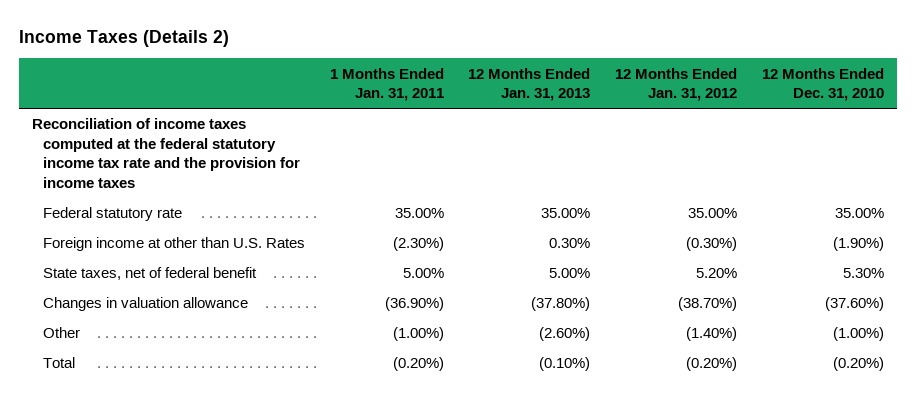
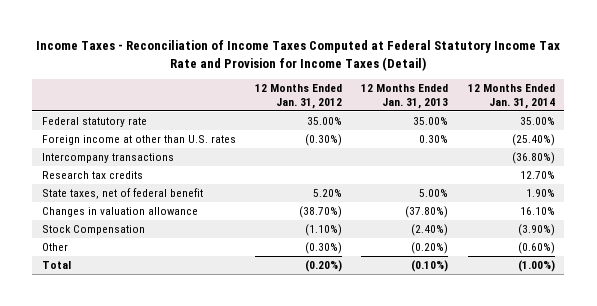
[19,30,230,48] Income Taxes (Details 2) -> [36,40,561,71] Income Taxes - Reconciliation of Income Taxes Computed at Federal Statutory Income Tax Rate and Provision for Income Taxes (Detail)
[329,67,444,102] 1 Months Ended Jan. 31, 2011 -> none
[762,67,885,102] 12 Months Ended Dec. 31, 2010 -> none
none -> [467,84,555,109] 12 Months Ended Jan. 31, 2014
[31,118,300,188] Reconciliation of income taxes computed at the federal statutory income tax rate and the provision for income taxes -> none
[42,237,305,252] Foreign income at other than U.S. Rates -> [41,135,236,146] Foreign income at other than U.S. rates
none -> [41,153,174,164] Intercompany transactions
none -> [41,171,143,180] Research tax credits
none -> [41,225,145,236] Stock Compensation
[539,327,591,342] (2.60%) -> [411,242,449,255] (0.20%)
[686,327,738,342] (1.40%) -> [305,242,343,255] (0.30%)

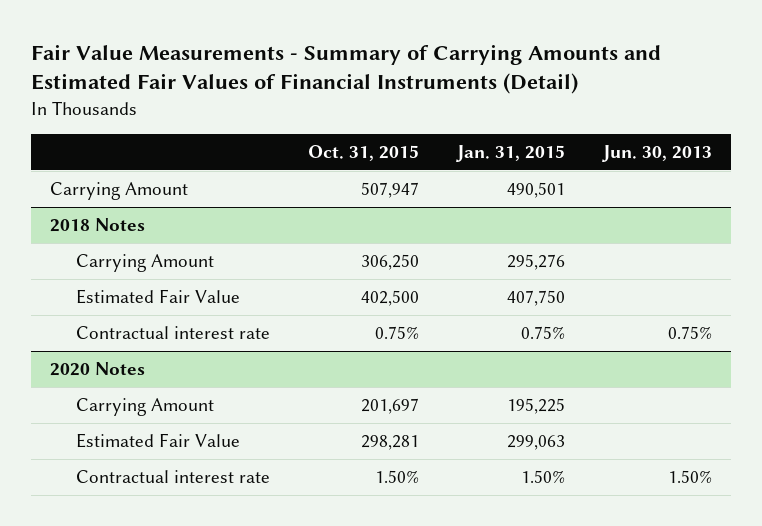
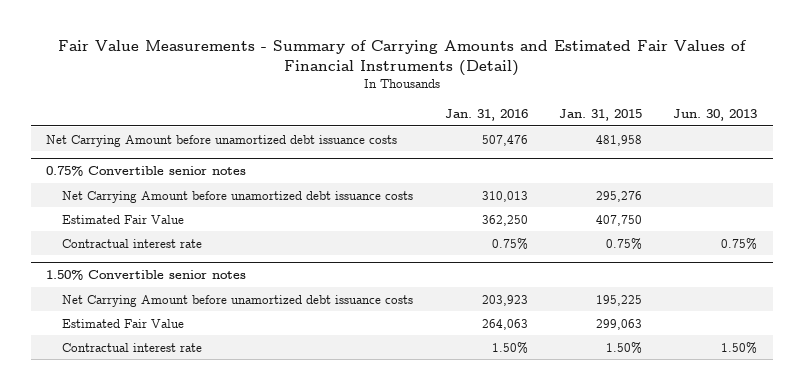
[307,145,419,162] Oct. 31, 2015 -> none
none -> [444,108,528,121] Jan. 31, 2016
[49,182,188,201] Carrying Amount -> [46,134,398,147] Net Carrying Amount before unamortized debt issuance costs
[506,182,565,199] 490,501 -> [595,134,642,146] 481,958
[49,218,145,233] 2018 Notes -> [46,166,247,177] 0.75% Convertible senior notes
[75,254,214,273] Carrying Amount -> [62,190,414,203] Net Carrying Amount before unamortized debt issuance costs
[49,362,145,377] 2020 Notes -> [46,270,247,281] 1.50% Convertible senior notes
[75,398,214,417] Carrying Amount -> [62,294,414,307] Net Carrying Amount before unamortized debt issuance costs

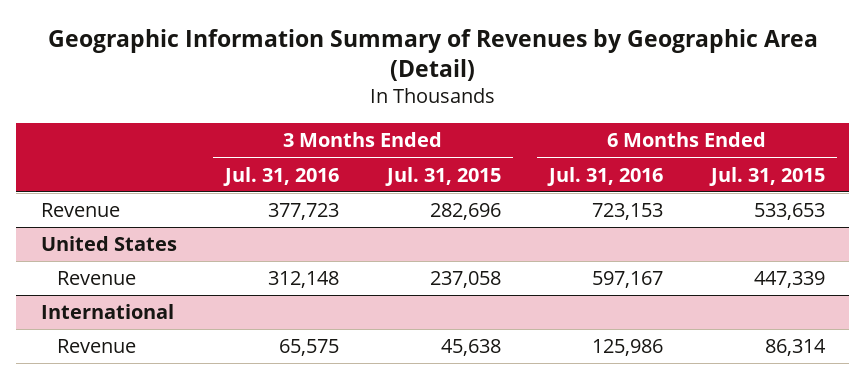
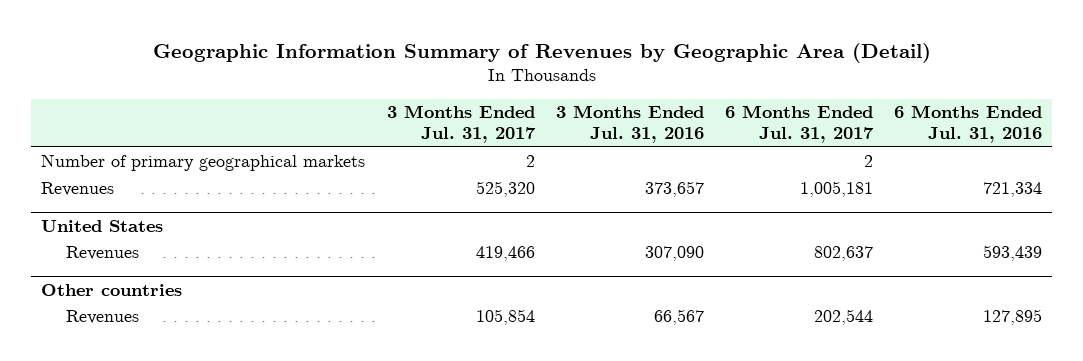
[384,166,501,186] Jul. 31, 2015 -> none
[709,166,826,186] Jul. 31, 2015 -> none
none -> [386,105,536,144] 3 Months Ended Jul. 31, 2017
none -> [724,105,874,144] 6 Months Ended Jul. 31, 2017
[40,203,120,218] Revenue -> none
none -> [41,154,366,172] Number of primary geographical markets
none -> [41,182,115,197] Revenues
[57,271,137,286] Revenue -> none
[57,339,137,354] Revenue -> none
none -> [66,246,140,261] Revenues
[40,304,174,320] International -> [41,283,183,296] Other countries
none -> [66,310,140,325] Revenues

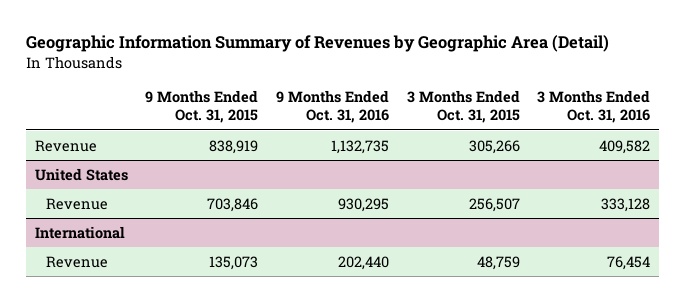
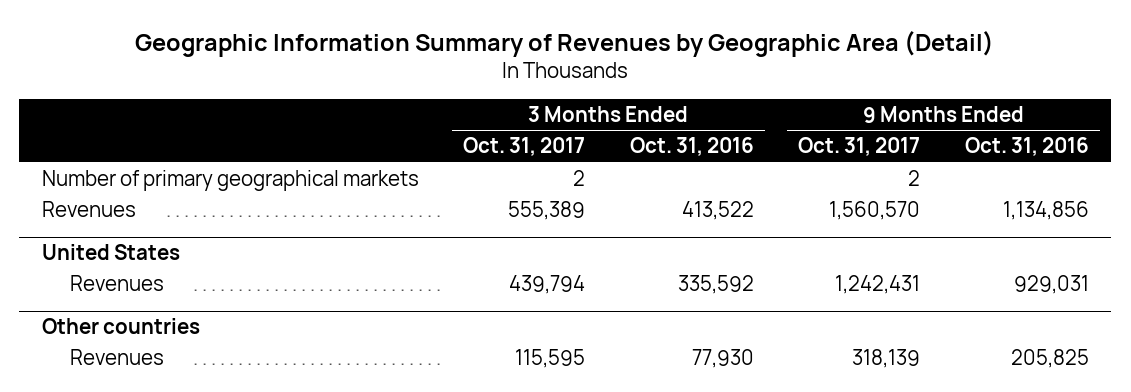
[145,89,259,124] 9 Months Ended Oct. 31, 2015 -> none
[406,89,520,124] 3 Months Ended Oct. 31, 2015 -> none
none -> [463,137,586,157] Oct. 31, 2017
none -> [798,137,921,157] Oct. 31, 2017
[34,139,97,152] Revenue -> none
none -> [41,170,419,192] Number of primary geographical markets
none -> [41,201,136,218] Revenues
[45,197,108,210] Revenue -> none
[45,255,108,268] Revenue -> none
none -> [69,275,164,292] Revenues
[34,225,125,239] International -> [41,318,200,335] Other countries
none -> [69,349,164,366] Revenues

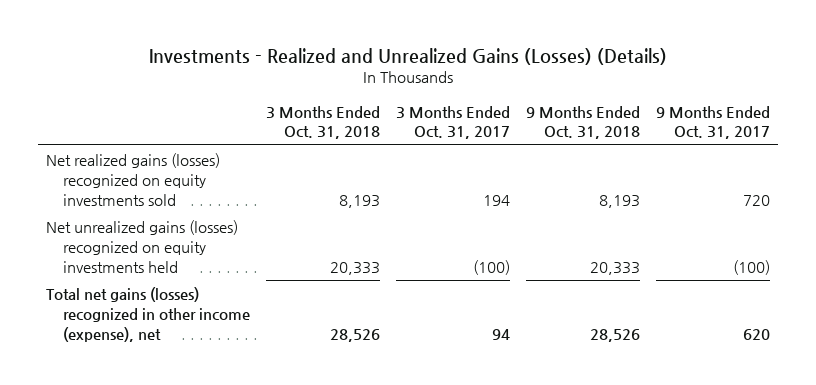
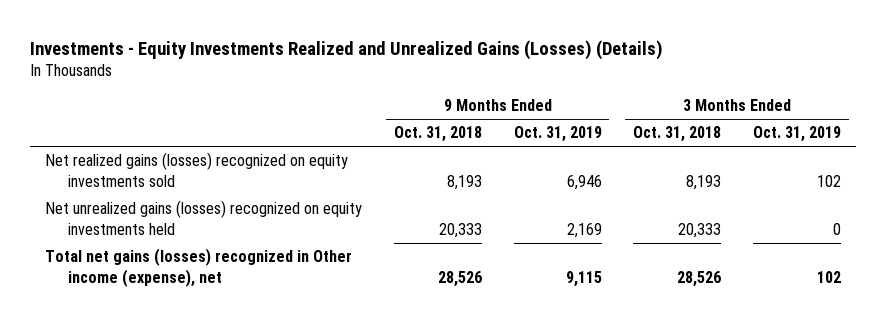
[148,47,667,65] Investments - Realized and Unrealized Gains (Losses) (Details) -> [29,39,663,60] Investments - Equity Investments Realized and Unrealized Gains (Losses) (Details)
[395,105,510,140] 3 Months Ended Oct. 31, 2017 -> none
[655,105,770,140] 9 Months Ended Oct. 31, 2017 -> none
none -> [513,126,602,143] Oct. 31, 2019
none -> [752,126,841,143] Oct. 31, 2019
[45,287,250,342] Total net gains (losses) recognized in other income (expense), net -> [45,248,353,287] Total net gains (losses) recognized in Other income (expense), net

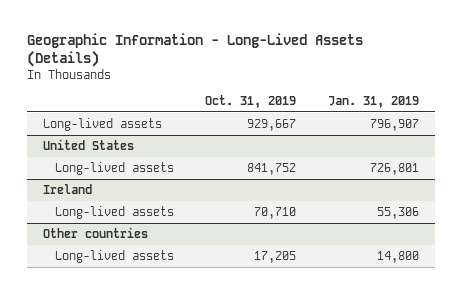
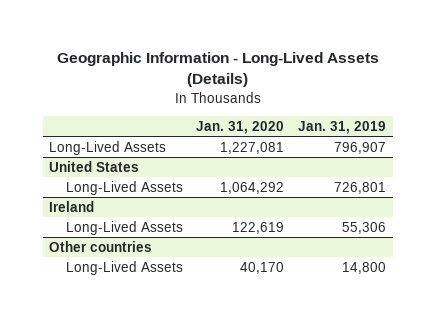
[205,95,297,109] Oct. 31, 2019 -> none
none -> [196,120,285,134] Jan. 31, 2020
[42,117,162,131] Long-lived assets -> [49,140,167,155] Long-Lived Assets
[54,161,174,175] Long-lived assets -> [65,180,183,195] Long-Lived Assets
[54,205,174,219] Long-lived assets -> [65,220,183,235] Long-Lived Assets
[54,249,174,263] Long-lived assets -> [65,260,183,275] Long-Lived Assets

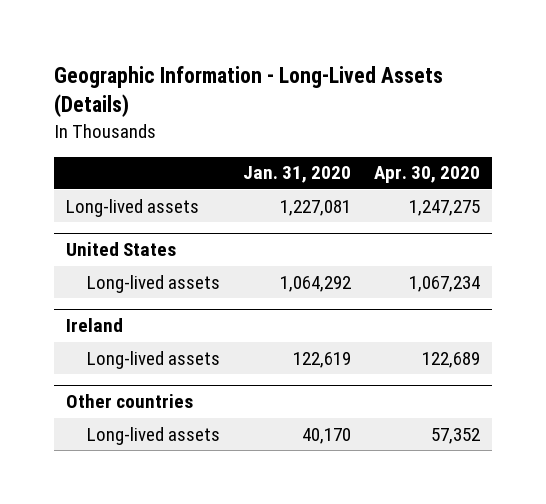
[297,120,386,134] Jan. 31, 2019 -> none
none -> [374,166,481,184] Apr. 30, 2020
[49,140,167,155] Long-Lived Assets -> [65,198,199,217] Long-lived assets
[65,180,183,195] Long-Lived Assets -> [86,274,220,293] Long-lived assets
[65,220,183,235] Long-Lived Assets -> [86,350,220,369] Long-lived assets
[65,260,183,275] Long-Lived Assets -> [86,426,220,445] Long-lived assets

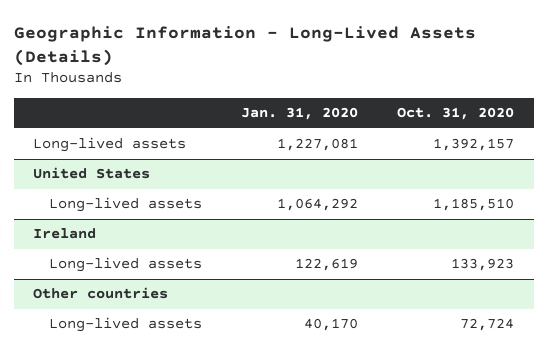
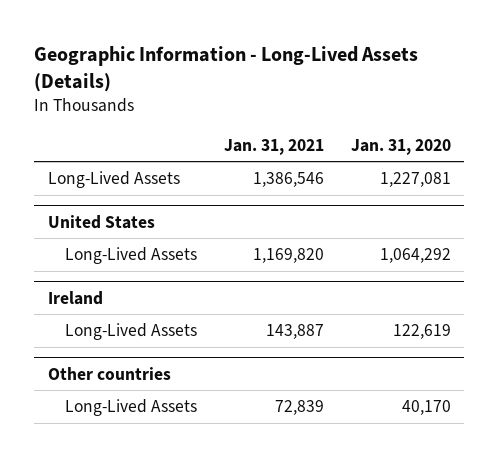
[397,107,515,121] Oct. 31, 2020 -> none
none -> [223,138,324,155] Jan. 31, 2021
[33,137,187,153] Long-lived assets -> [47,171,180,189] Long-Lived Assets
[48,197,202,213] Long-lived assets -> [64,247,197,265] Long-Lived Assets
[48,257,202,273] Long-lived assets -> [64,323,197,341] Long-Lived Assets
[48,317,202,333] Long-lived assets -> [64,399,197,417] Long-Lived Assets

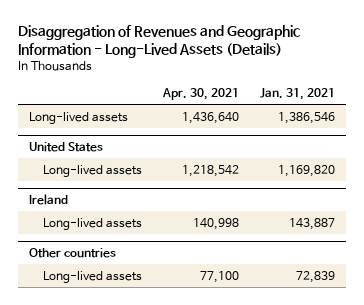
[34,46,419,92] Geographic Information - Long-Lived Assets (Details) -> [17,25,300,59] Disaggregation of Revenues and Geographic Information - Long-Lived Assets (Details)
[350,138,451,155] Jan. 31, 2020 -> none
none -> [162,88,240,101] Apr. 30, 2021
[47,171,180,189] Long-Lived Assets -> [28,111,128,124] Long-lived assets
[64,247,197,265] Long-Lived Assets -> [42,164,142,177] Long-lived assets
[64,323,197,341] Long-Lived Assets -> [42,217,142,230] Long-lived assets
[64,399,197,417] Long-Lived Assets -> [42,270,142,283] Long-lived assets

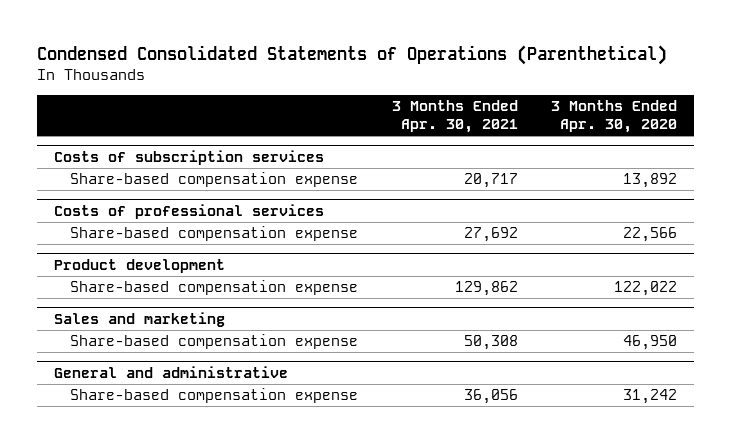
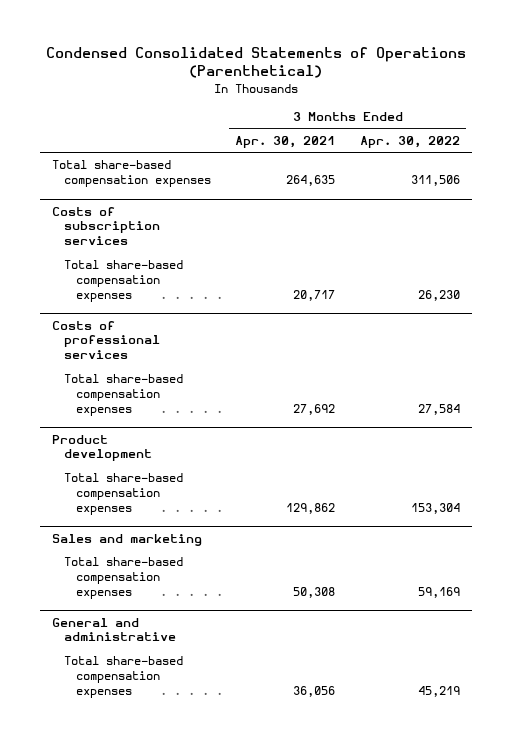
[551,99,678,134] 3 Months Ended Apr. 30, 2020 -> none
none -> [359,135,460,148] Apr. 30, 2022
none -> [51,160,211,188] Total share-based compensation expenses
[70,172,359,188] Share-based compensation expense -> [63,260,183,302] Total share-based compensation expenses
[70,226,359,242] Share-based compensation expense -> [63,374,183,416] Total share-based compensation expenses
[70,280,359,296] Share-based compensation expense -> [63,473,183,515] Total share-based compensation expenses
[70,334,359,350] Share-based compensation expense -> [63,557,183,599] Total share-based compensation expenses
[70,388,359,404] Share-based compensation expense -> [63,656,183,698] Total share-based compensation expenses

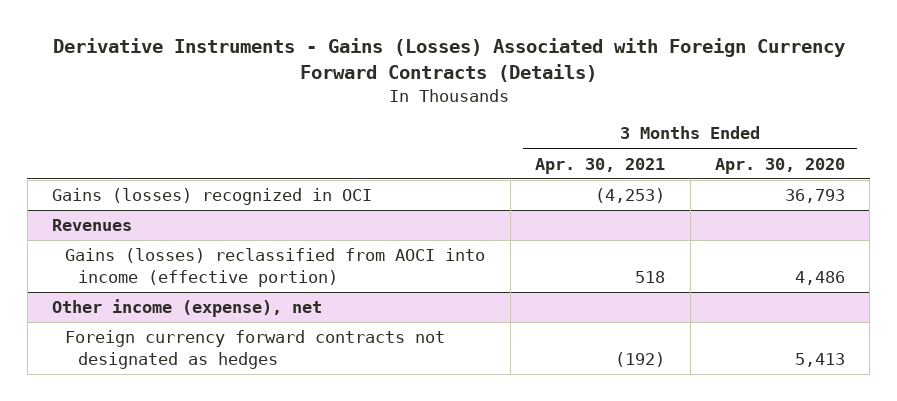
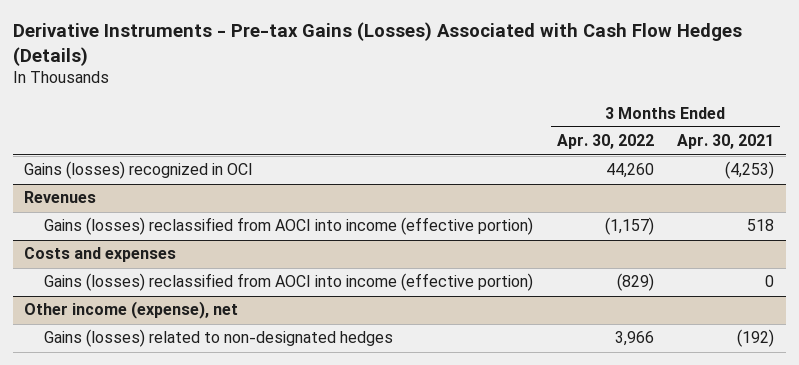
[52,38,845,83] Derivative Instruments - Gains (Losses) Associated with Foreign Currency Forward Contracts (Details) -> [12,22,742,67] Derivative Instruments - Pre-tax Gains (Losses) Associated with Cash Flow Hedges (Details)
[714,157,845,174] Apr. 30, 2020 -> none
none -> [556,134,654,150] Apr. 30, 2022
none -> [24,247,177,263] Costs and expenses
none -> [44,273,534,292] Gains (losses) reclassified from AOCI into income (effective portion)
[65,330,446,369] Foreign currency forward contracts not designated as hedges -> [44,329,394,348] Gains (losses) related to non-designated hedges

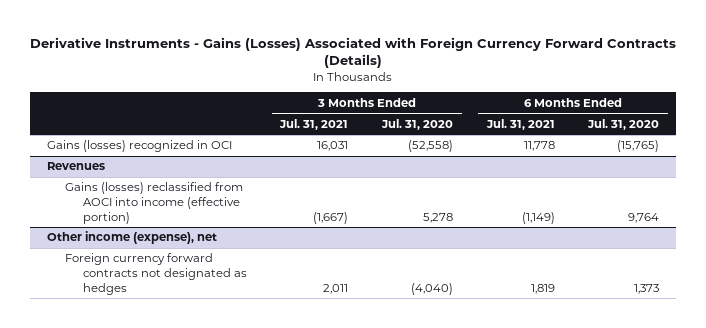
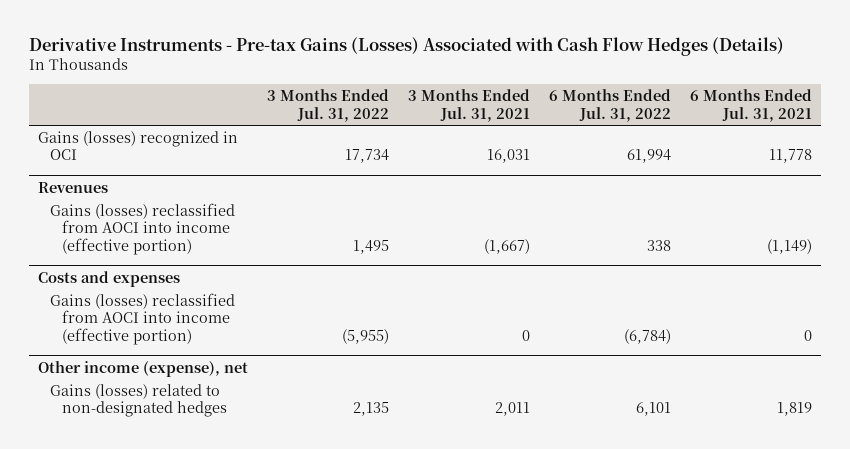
[30,36,677,69] Derivative Instruments - Gains (Losses) Associated with Foreign Currency Forward Contracts (Details) -> [28,36,784,56] Derivative Instruments - Pre-tax Gains (Losses) Associated with Cash Flow Hedges (Details)
[381,118,454,130] Jul. 31, 2020 -> none
[587,118,660,130] Jul. 31, 2020 -> none
none -> [266,89,389,122] 3 Months Ended Jul. 31, 2022
none -> [548,89,671,122] 6 Months Ended Jul. 31, 2022
none -> [38,270,181,287] Costs and expenses
none -> [49,292,235,345] Gains (losses) reclassified from AOCI into income (effective portion)
[64,253,247,295] Foreign currency forward contracts not designated as hedges -> [49,383,227,418] Gains (losses) related to non-designated hedges

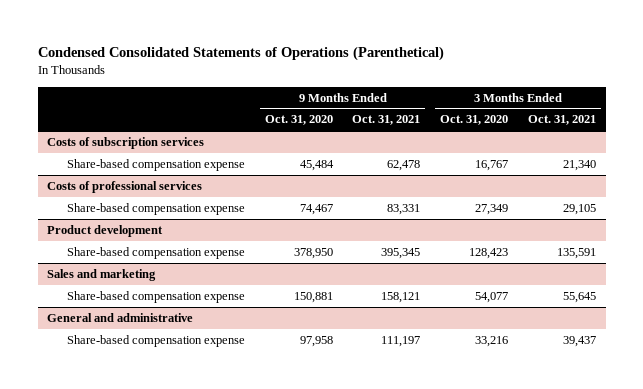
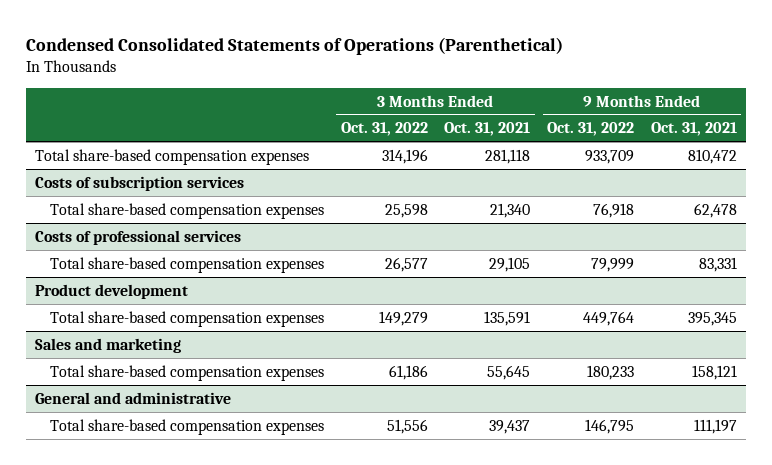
[264,115,333,126] Oct. 31, 2020 -> none
[440,115,509,126] Oct. 31, 2020 -> none
none -> [340,122,428,137] Oct. 31, 2022
none -> [547,122,635,137] Oct. 31, 2022
none -> [34,148,309,165] Total share-based compensation expenses
[66,158,245,171] Share-based compensation expense -> [49,202,324,219] Total share-based compensation expenses
[66,202,245,215] Share-based compensation expense -> [49,256,324,273] Total share-based compensation expenses
[66,246,245,259] Share-based compensation expense -> [49,310,324,327] Total share-based compensation expenses
[66,290,245,303] Share-based compensation expense -> [49,364,324,381] Total share-based compensation expenses
[66,334,245,347] Share-based compensation expense -> [49,418,324,435] Total share-based compensation expenses

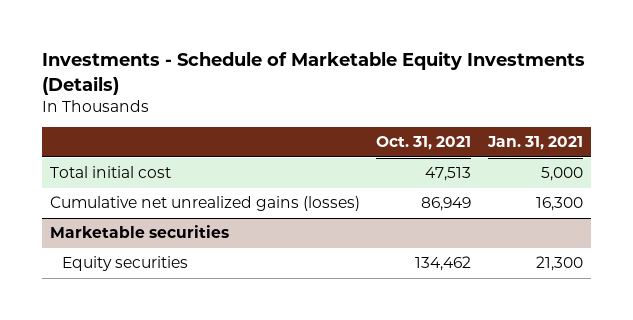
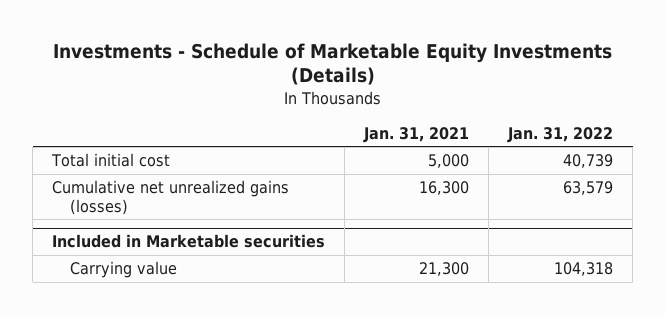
[376,136,472,151] Oct. 31, 2021 -> none
none -> [507,126,614,143] Jan. 31, 2022
[50,225,230,239] Marketable securities -> [52,234,326,249] Included in Marketable securities
[61,256,188,272] Equity securities -> [69,261,177,279] Carrying value

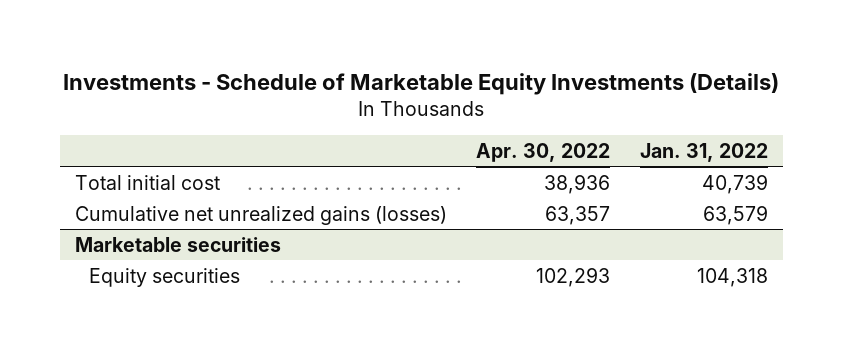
[363,126,470,143] Jan. 31, 2021 -> none
none -> [476,142,611,162] Apr. 30, 2022
[52,234,326,249] Included in Marketable securities -> [74,236,281,252] Marketable securities
[69,261,177,279] Carrying value -> [88,267,240,287] Equity securities

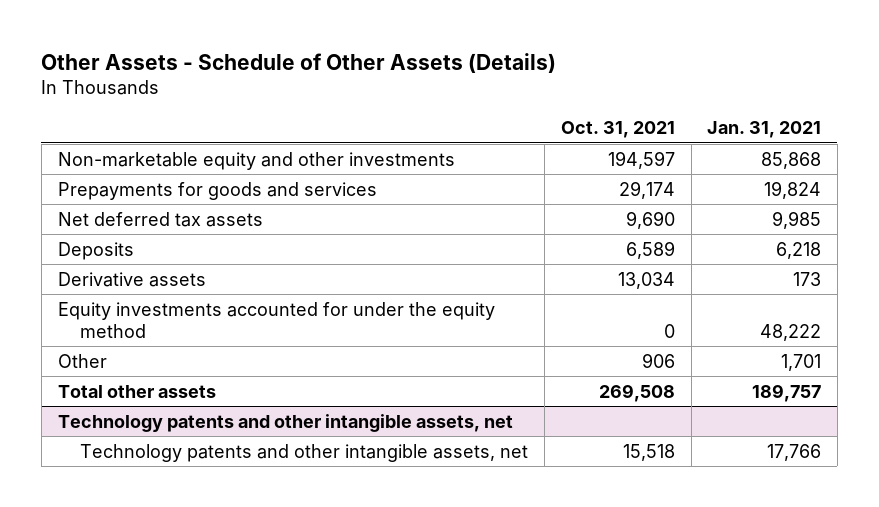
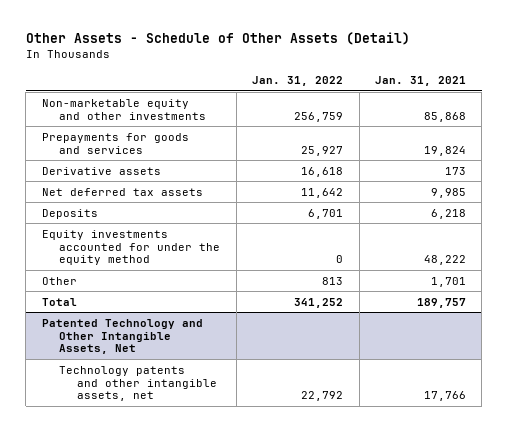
[41,52,557,73] Other Assets - Schedule of Other Assets (Details) -> [25,32,410,46] Other Assets - Schedule of Other Assets (Detail)
[560,121,675,139] Oct. 31, 2021 -> none
none -> [252,76,344,87] Jan. 31, 2022
[57,271,206,287] Derivative assets -> [41,166,161,175] Derivative assets
[57,384,216,398] Total other assets -> [41,297,77,306] Total
[57,413,513,432] Technology patents and other intangible assets, net -> [41,318,203,355] Patented Technology and Other Intangible Assets, Net

